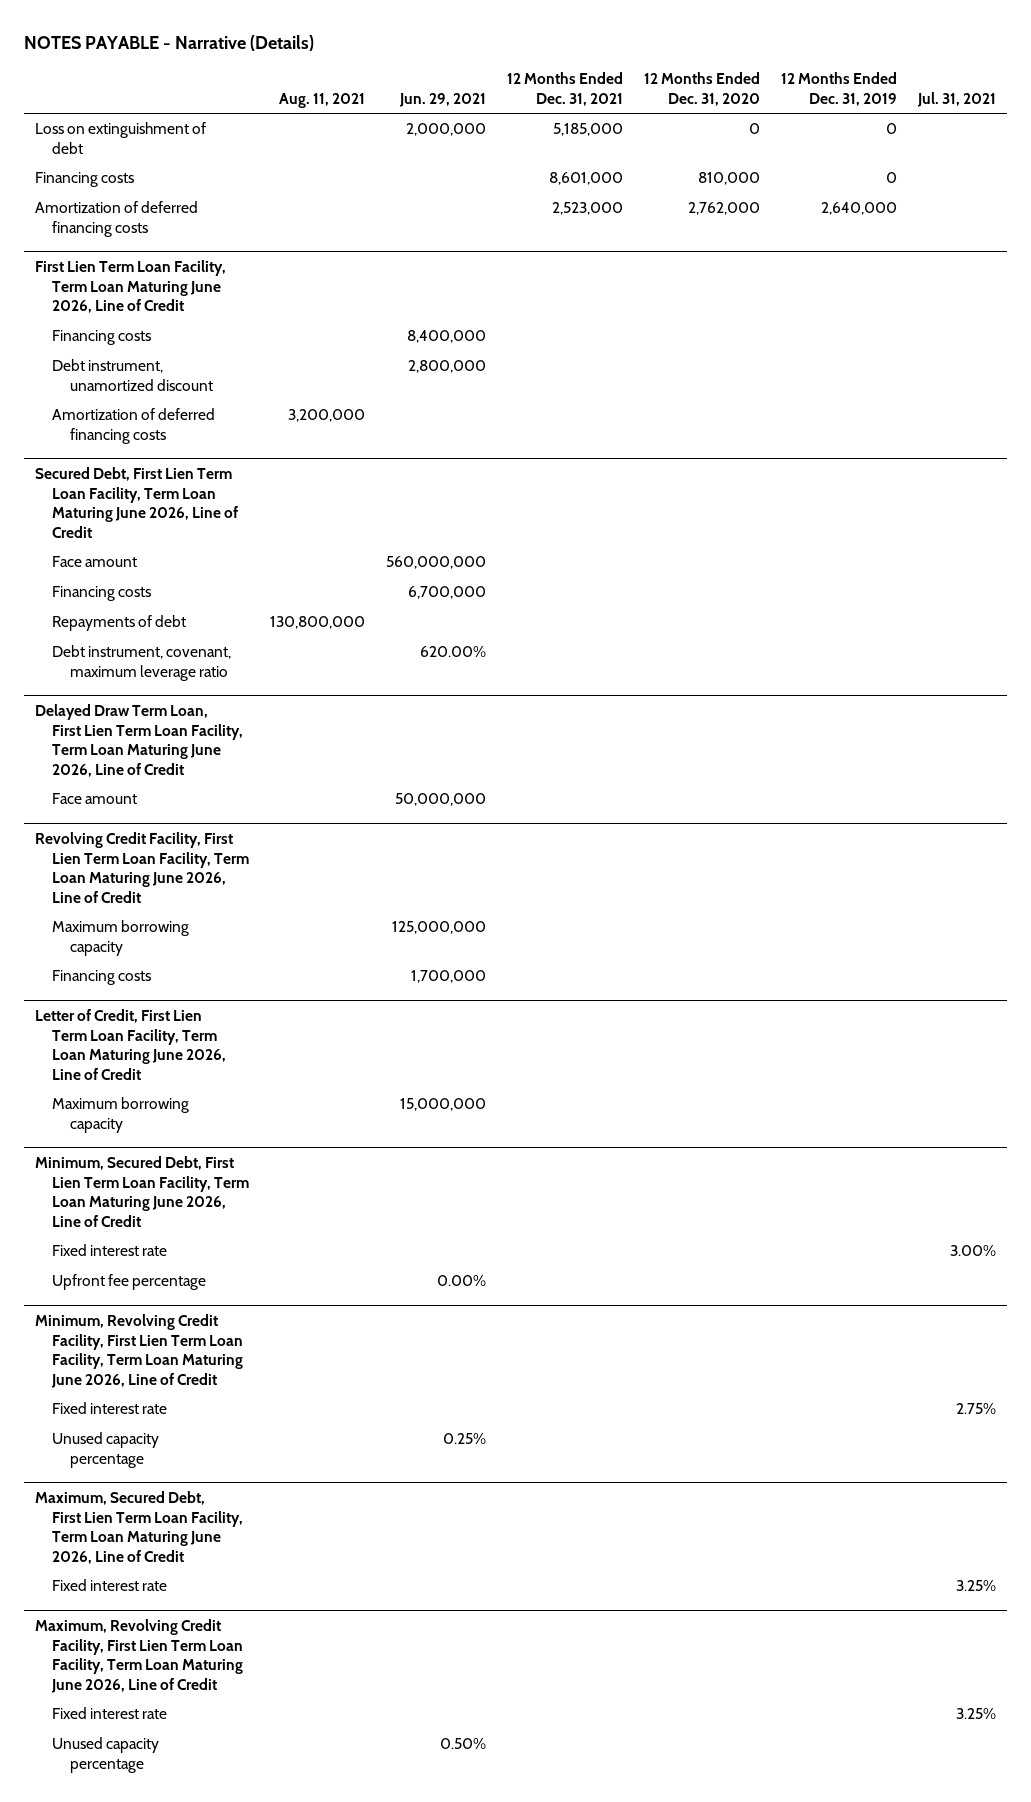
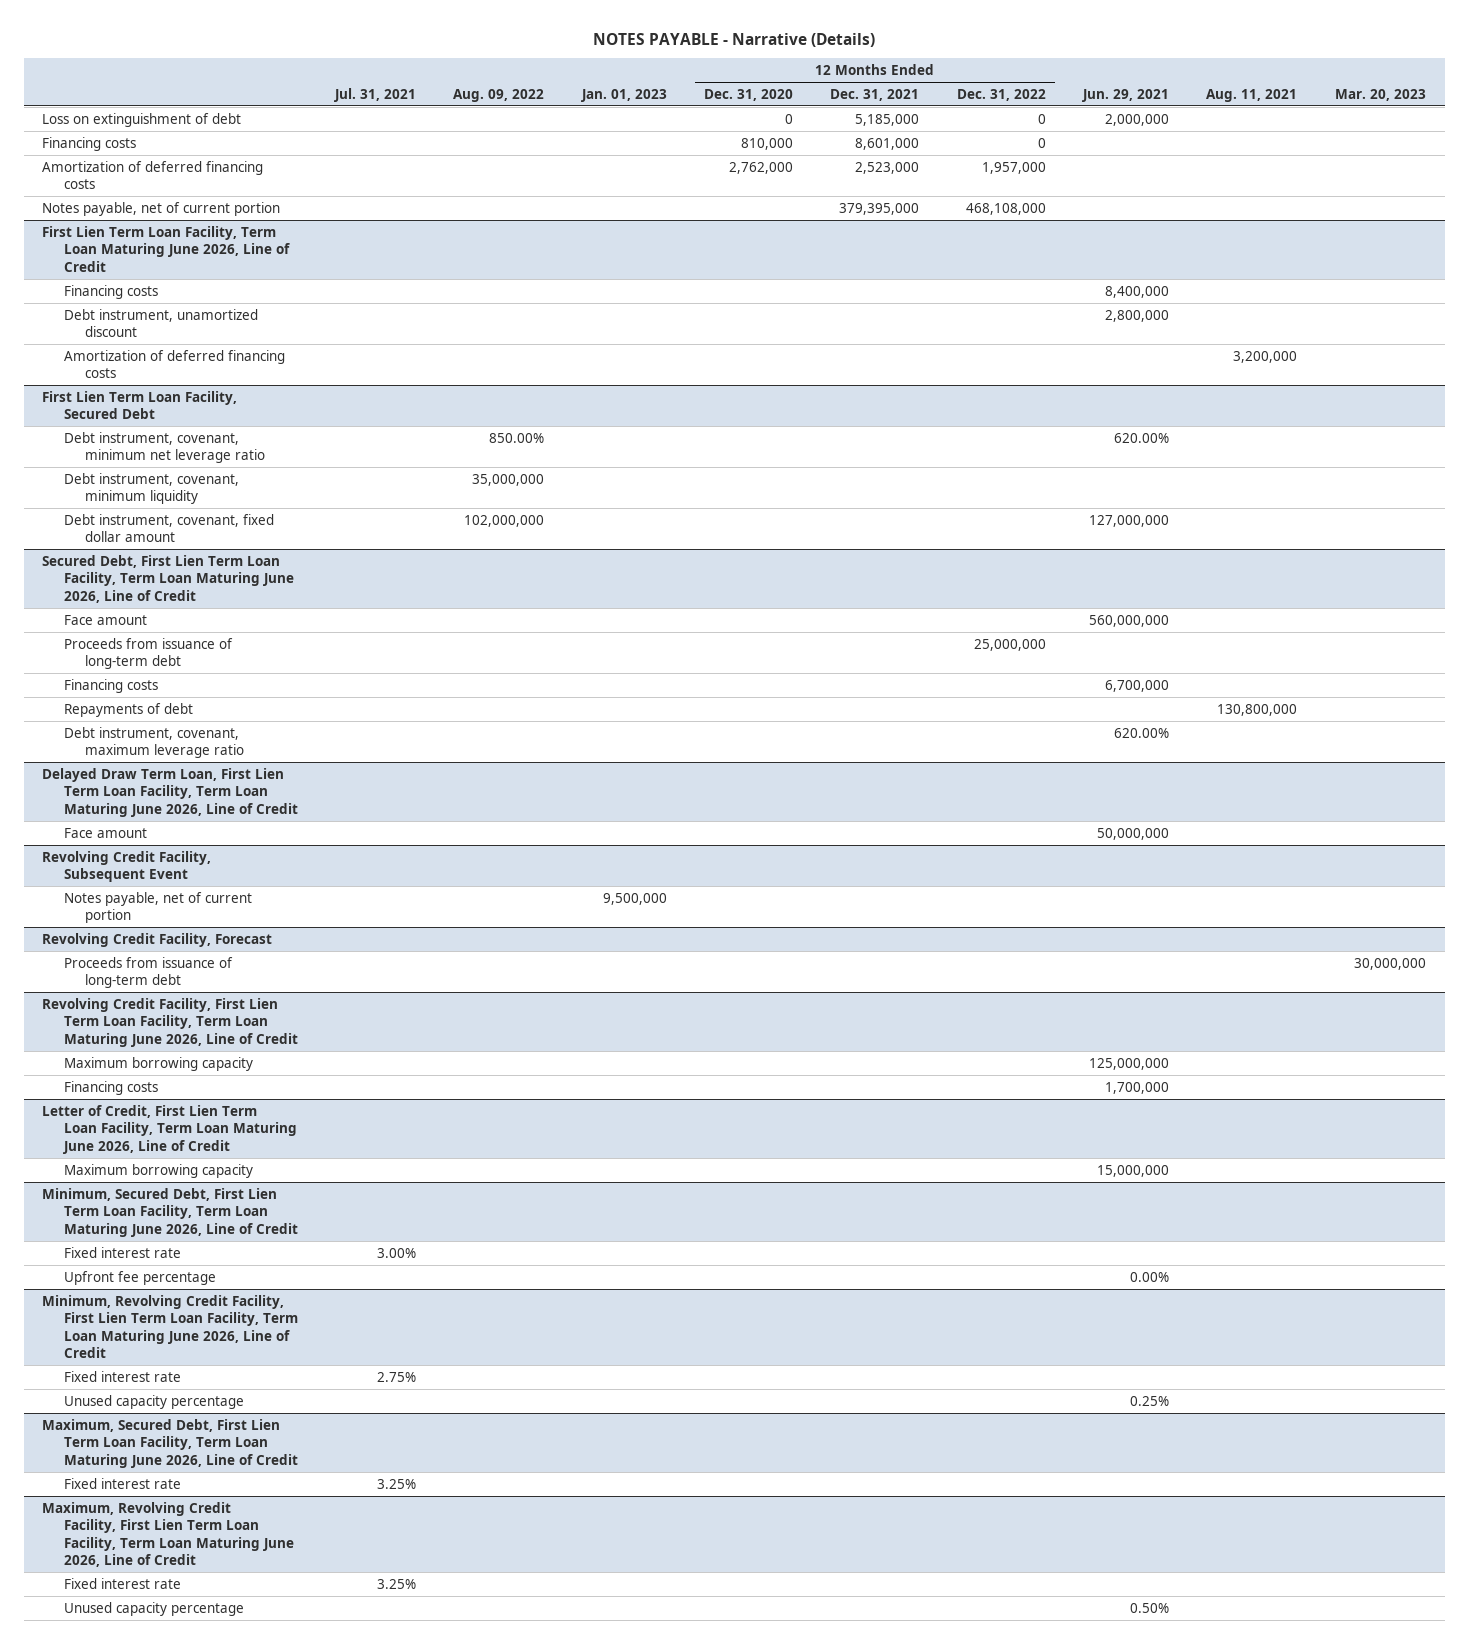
[781,72,898,106] 12 Months Ended Dec. 31, 2019 -> none
none -> [453,88,545,102] Aug. 09, 2022
none -> [580,88,667,102] Jan. 01, 2023
none -> [956,88,1046,101] Dec. 31, 2022
none -> [1334,88,1426,101] Mar. 20, 2023
none -> [42,201,281,216] Notes payable, net of current portion
none -> [42,390,238,420] First Lien Term Loan Facility, Secured Debt
none -> [63,431,266,464] Debt instrument, covenant, minimum net leverage ratio
none -> [63,472,239,505] Debt instrument, covenant, minimum liquidity
none -> [63,513,274,543] Debt instrument, covenant, fixed dollar amount
none -> [63,637,233,670] Proceeds from issuance of long-term debt
none -> [42,850,212,883] Revolving Credit Facility, Subsequent Event
none -> [63,891,252,924] Notes payable, net of current portion
none -> [42,932,273,947] Revolving Credit Facility, Forecast
none -> [63,956,233,989] Proceeds from issuance of long-term debt

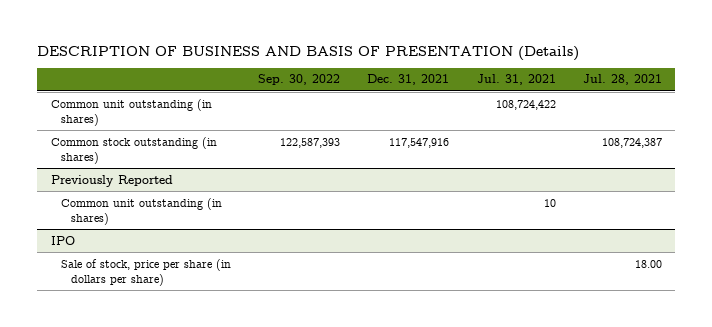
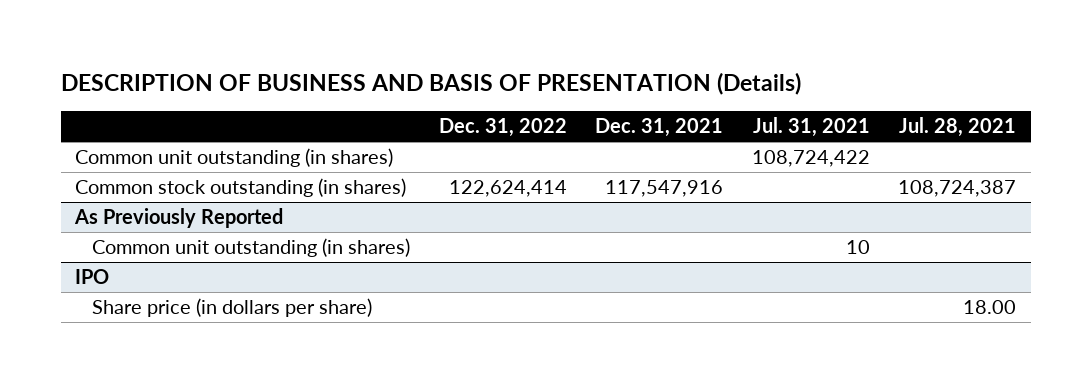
[257,74,340,86] Sep. 30, 2022 -> none
none -> [438,118,567,138] Dec. 31, 2022
[50,174,173,187] Previously Reported -> [73,208,283,229] As Previously Reported
[60,258,231,286] Sale of stock, price per share (in dollars per share) -> [92,298,373,318] Share price (in dollars per share)

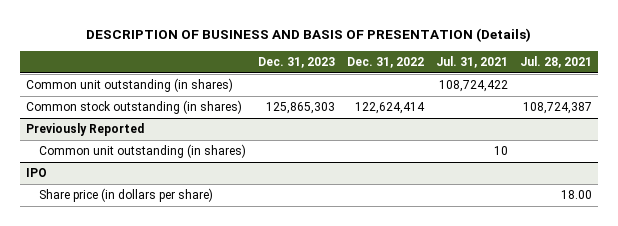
[595,118,724,138] Dec. 31, 2021 -> none
none -> [257,56,335,68] Dec. 31, 2023
[73,208,283,229] As Previously Reported -> [26,123,145,137] Previously Reported

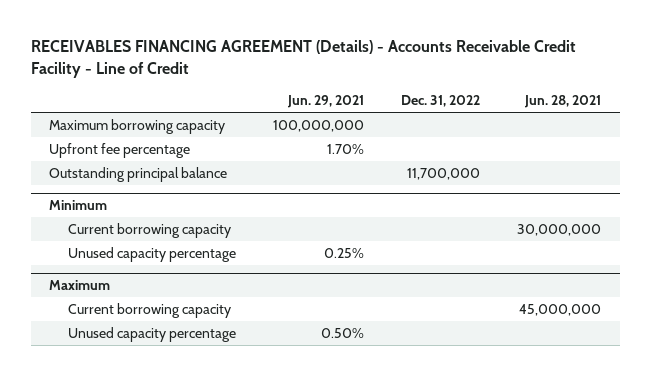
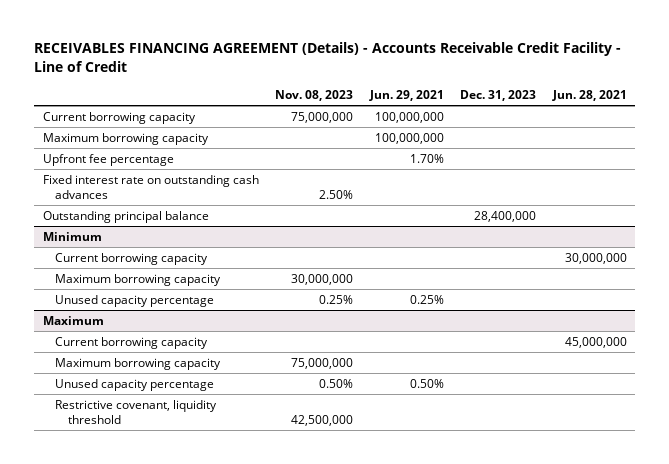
[400,94,480,107] Dec. 31, 2022 -> none
none -> [275,90,354,102] Nov. 08, 2023
none -> [460,90,537,102] Dec. 31, 2023
none -> [42,111,196,124] Current borrowing capacity
none -> [42,174,259,200] Fixed interest rate on outstanding cash advances
none -> [55,273,222,286] Maximum borrowing capacity
none -> [55,357,222,370] Maximum borrowing capacity
none -> [55,399,218,425] Restrictive covenant, liquidity threshold

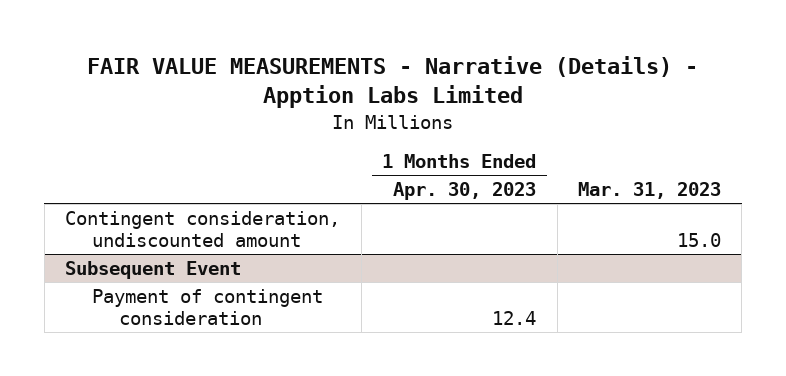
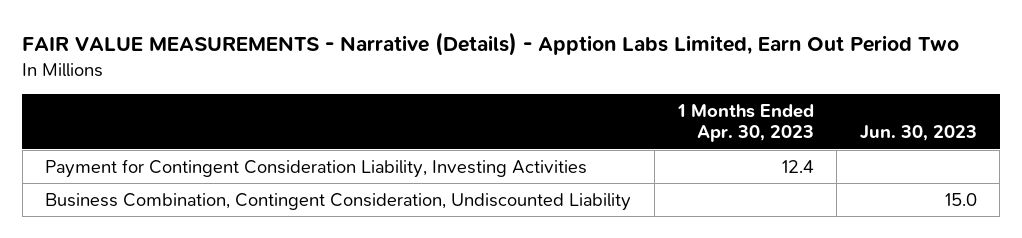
[87,55,699,109] FAIR VALUE MEASUREMENTS - Narrative (Details) - Apption Labs Limited -> [22,31,960,56] FAIR VALUE MEASUREMENTS - Narrative (Details) - Apption Labs Limited, Earn Out Period Two
[578,182,722,200] Mar. 31, 2023 -> none
none -> [859,125,977,142] Jun. 30, 2023
[65,260,242,279] Subsequent Event -> none
[91,288,323,326] Payment of contingent consideration -> none
none -> [45,158,588,178] Payment for Contingent Consideration Liability, Investing Activities
[65,210,341,248] Contingent consideration, undiscounted amount -> [45,192,632,211] Business Combination, Contingent Consideration, Undiscounted Liability

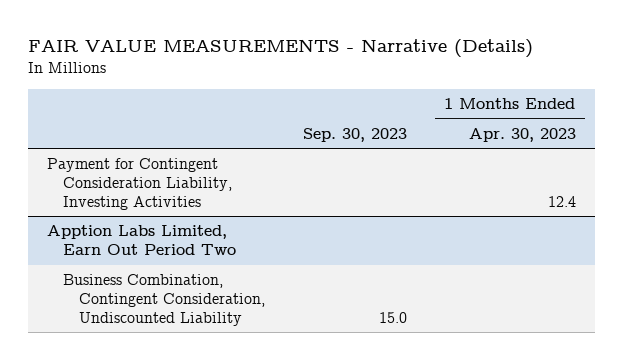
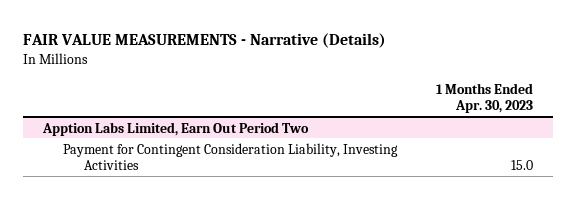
[302,127,407,142] Sep. 30, 2023 -> none
[47,158,233,210] Payment for Contingent Consideration Liability, Investing Activities -> none
[63,274,266,326] Business Combination, Contingent Consideration, Undiscounted Liability -> none
none -> [63,142,399,171] Payment for Contingent Consideration Liability, Investing Activities

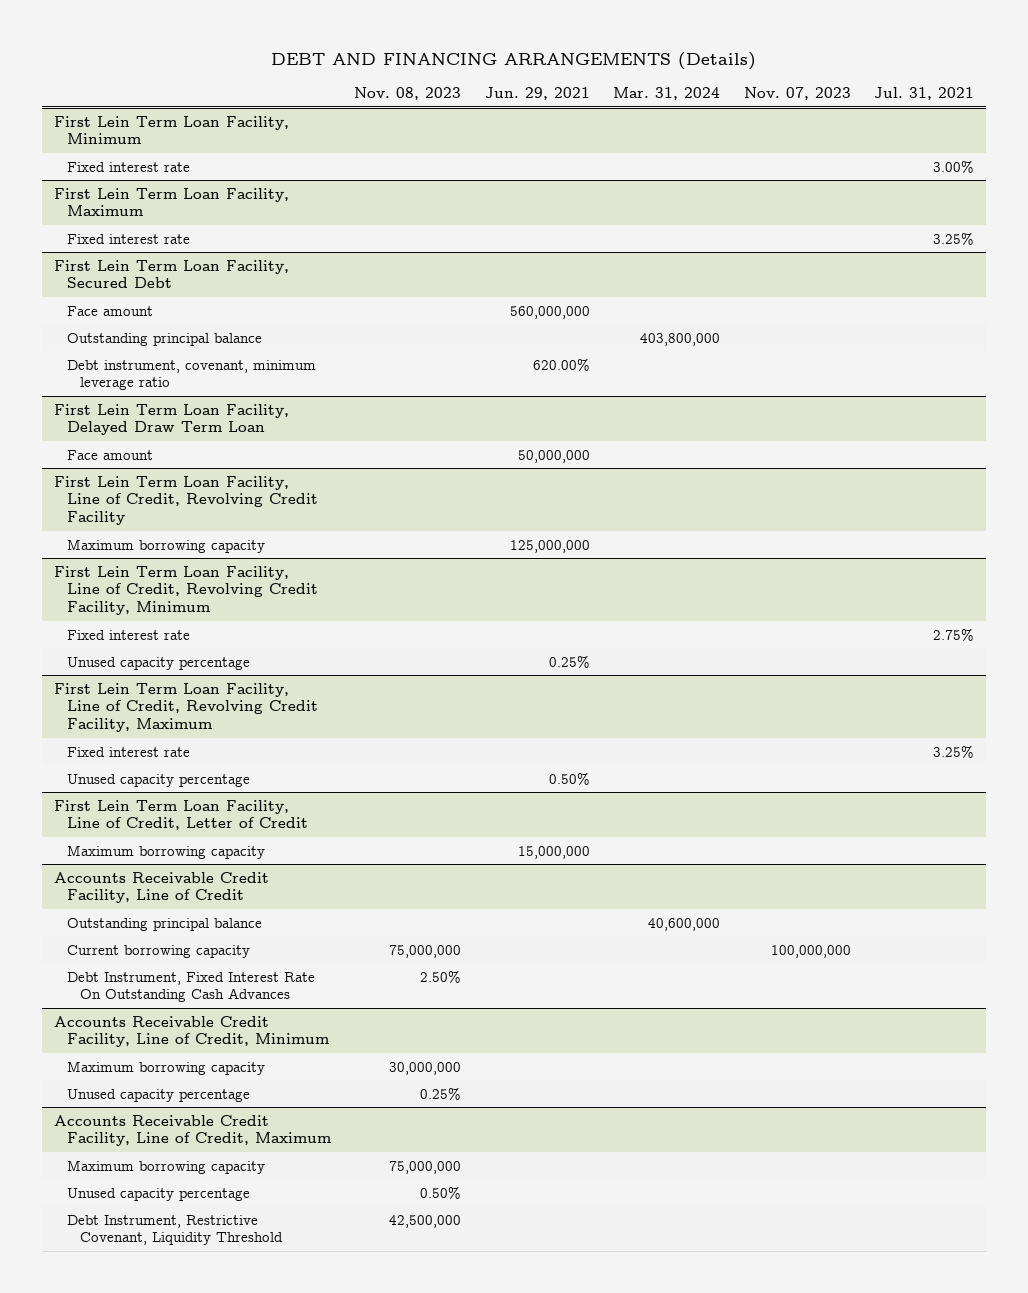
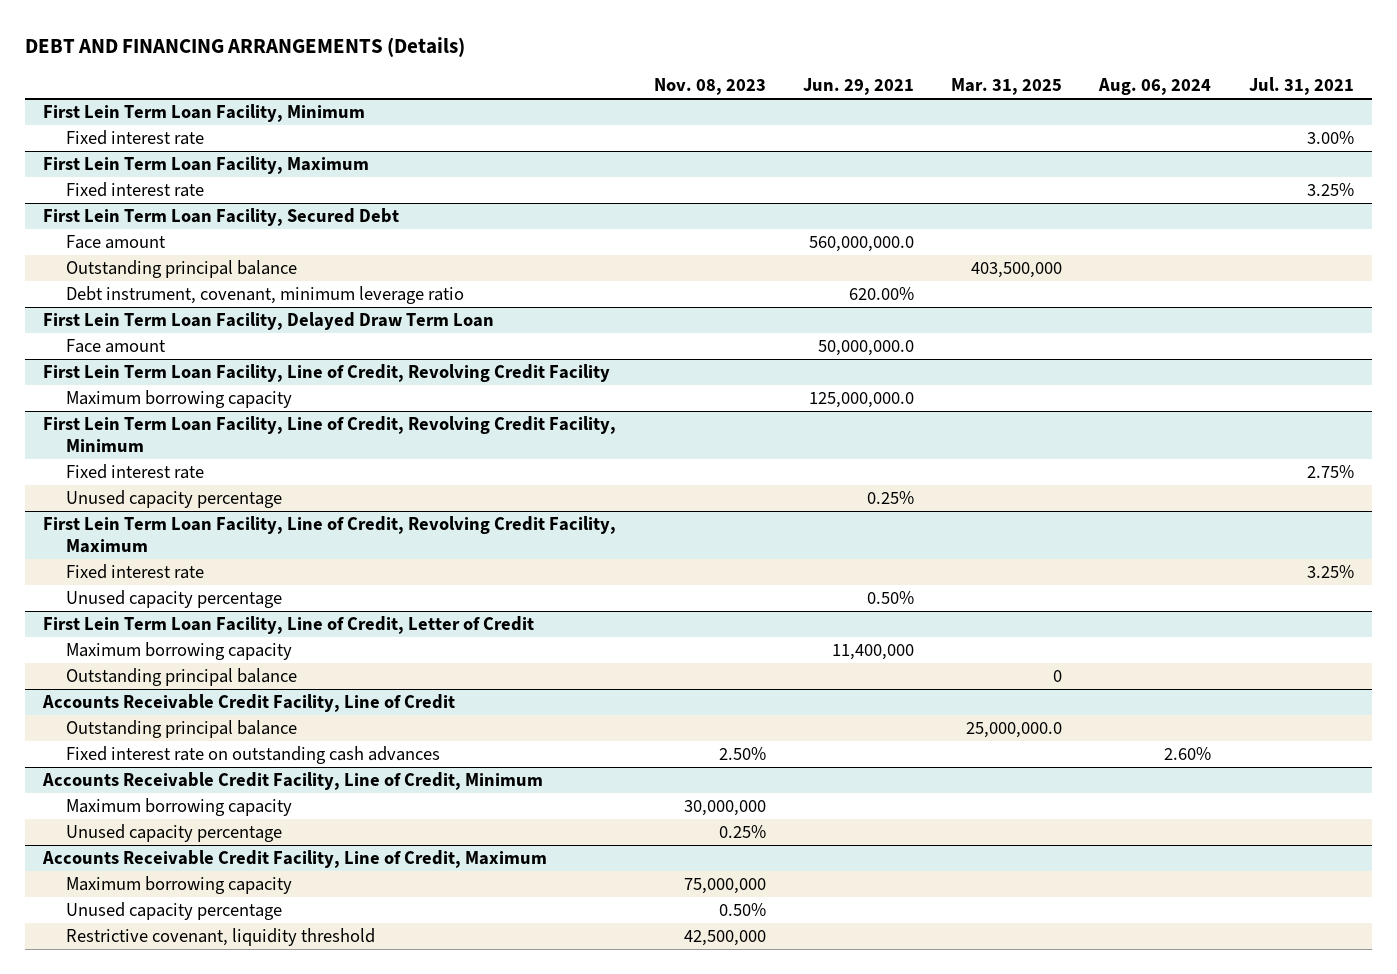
[613,87,721,101] Mar. 31, 2024 -> none
[743,87,851,101] Nov. 07, 2023 -> none
none -> [951,77,1063,95] Mar. 31, 2025
none -> [1098,77,1212,95] Aug. 06, 2024
[509,305,590,319] 560,000,000 -> [808,236,914,253] 560,000,000.0
[517,449,590,463] 50,000,000 -> [817,340,914,357] 50,000,000.0
[509,539,590,553] 125,000,000 -> [808,392,914,409] 125,000,000.0
[517,845,590,859] 15,000,000 -> [831,644,914,661] 11,400,000
none -> [65,668,297,687] Outstanding principal balance
[67,944,251,958] Current borrowing capacity -> none
[67,971,316,1003] Debt Instrument, Fixed Interest Rate On Outstanding Cash Advances -> [65,746,440,765] Fixed interest rate on outstanding cash advances
[67,1214,283,1246] Debt Instrument, Restrictive Covenant, Liquidity Threshold -> [65,928,375,947] Restrictive covenant, liquidity threshold

